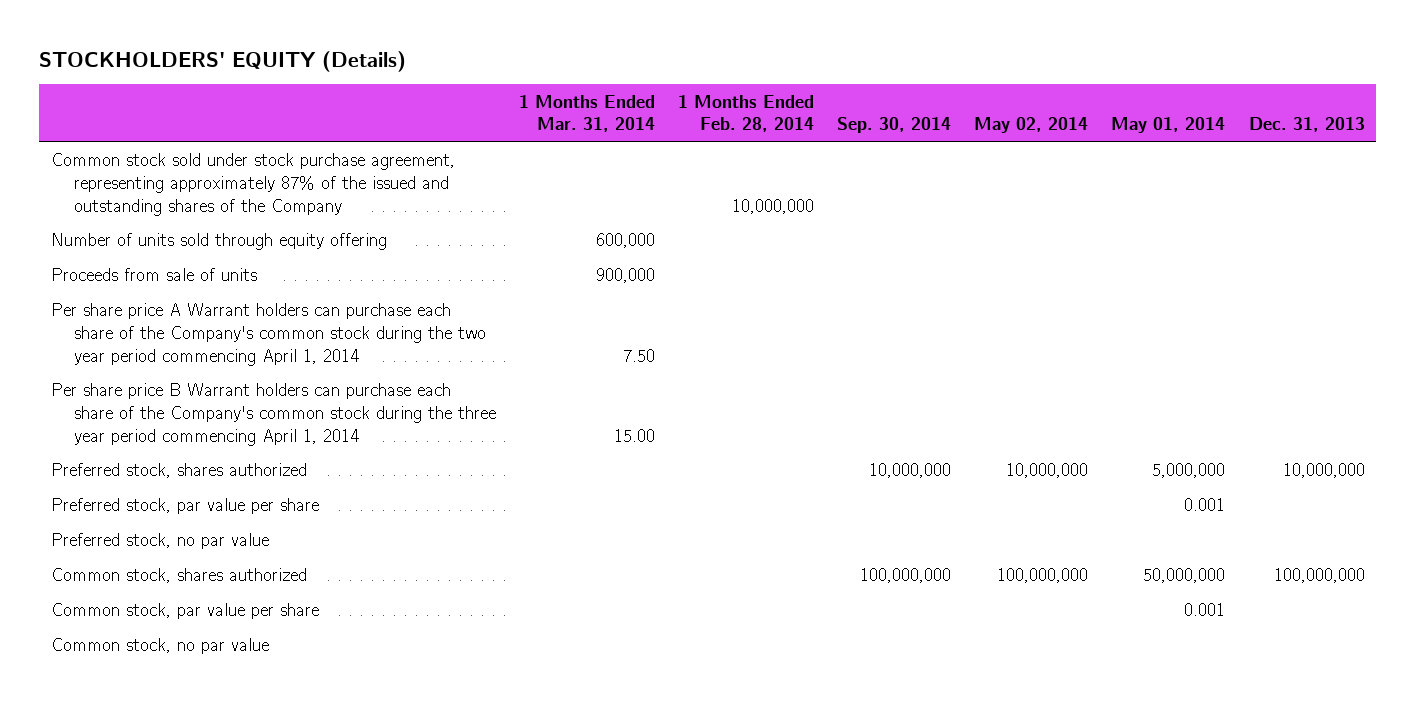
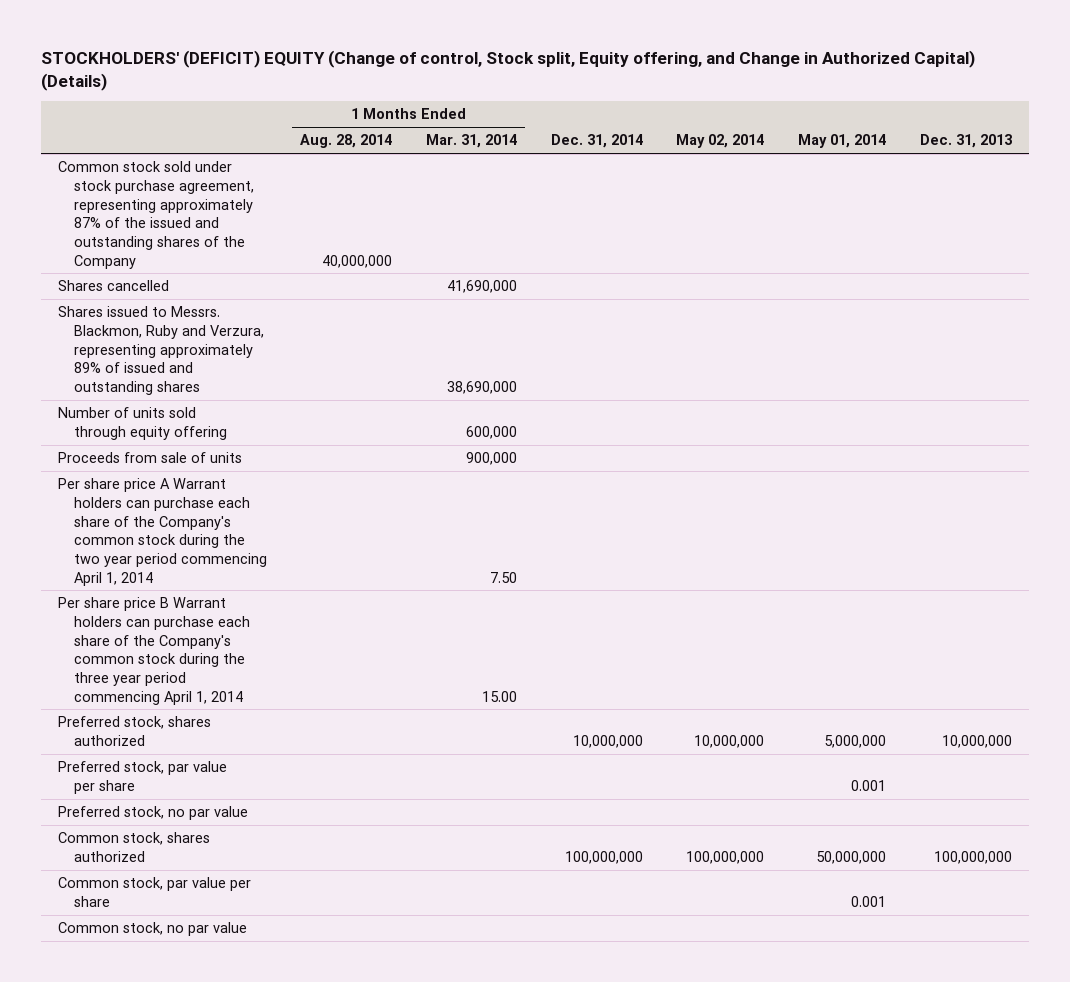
[39,50,407,72] STOCKHOLDERS' EQUITY (Details) -> [41,49,976,91] STOCKHOLDERS' (DEFICIT) EQUITY (Change of control, Stock split, Equity offering, and Change in Authorized Capital) (Details)
[677,94,814,133] 1 Months Ended Feb. 28, 2014 -> none
[837,117,952,134] Sep. 30, 2014 -> none
none -> [300,134,393,149] Aug. 28, 2014
none -> [550,134,643,149] Dec. 31, 2014
none -> [58,280,170,292] Shares cancelled
none -> [58,306,264,395] Shares issued to Messrs. Blackmon, Ruby and Verzura, representing approximately 89% of issued and outstanding shares

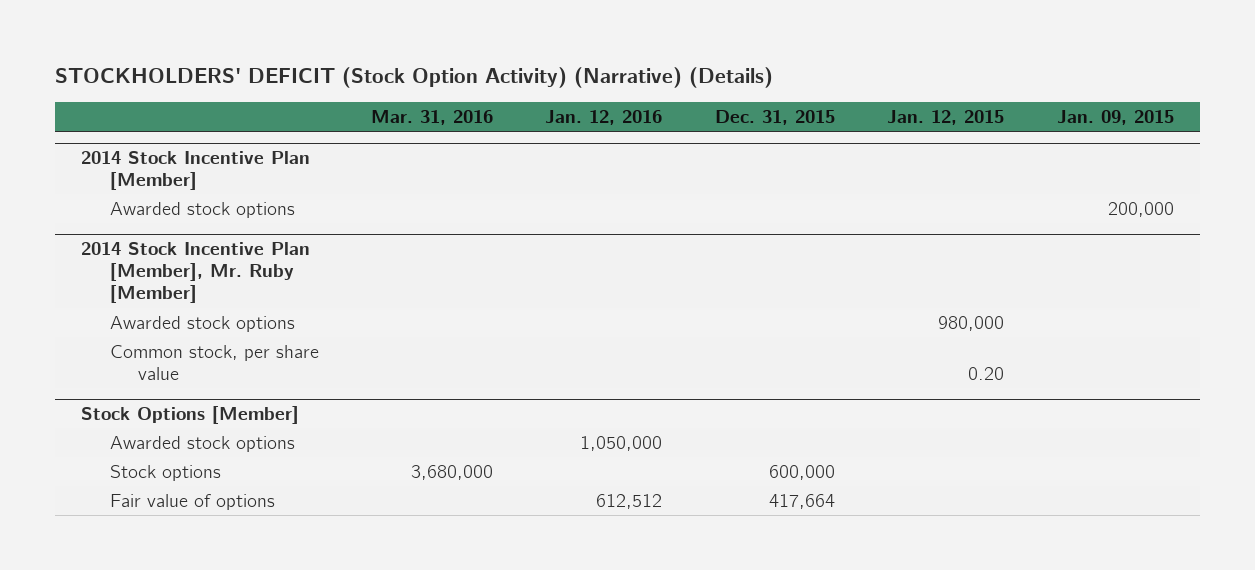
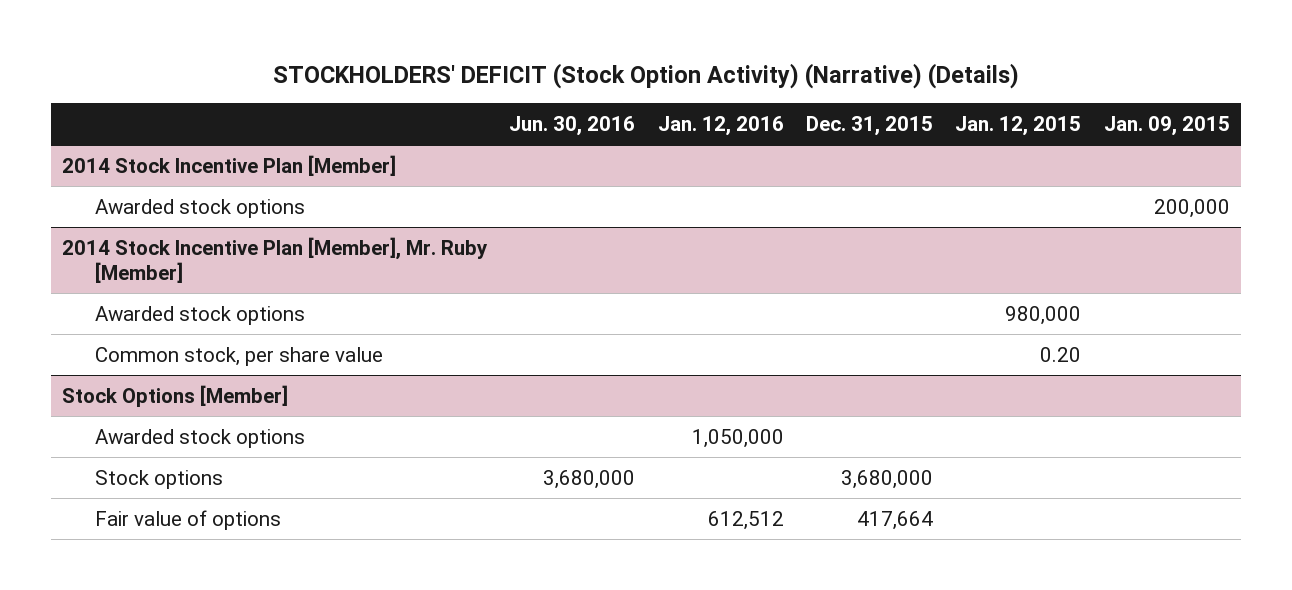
[371,109,494,125] Mar. 31, 2016 -> none
none -> [509,116,636,137] Jun. 30, 2016
[768,464,835,480] 600,000 -> [841,469,934,489] 3,680,000

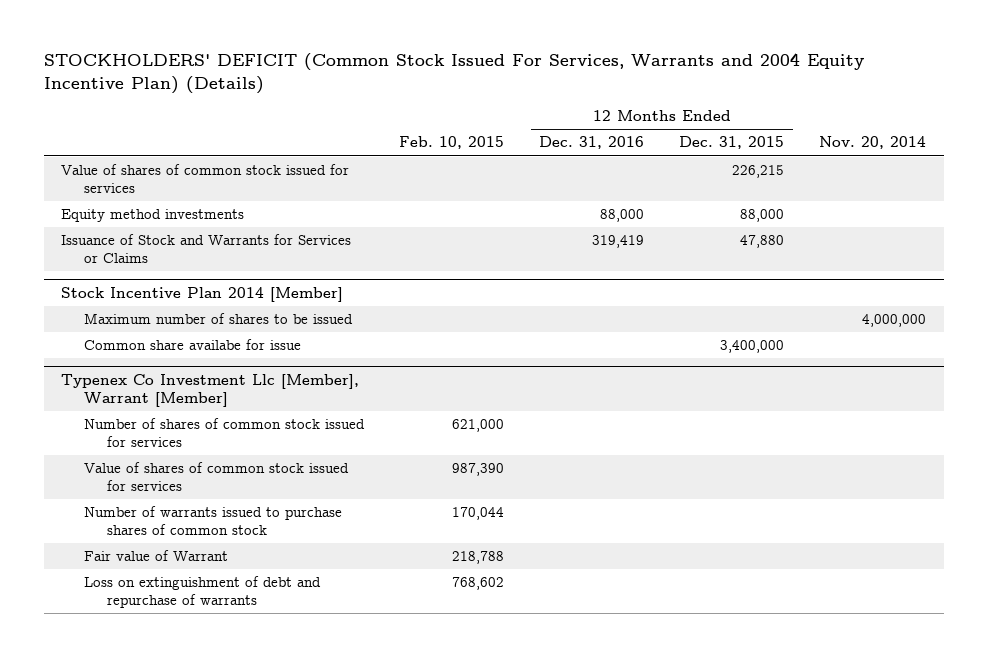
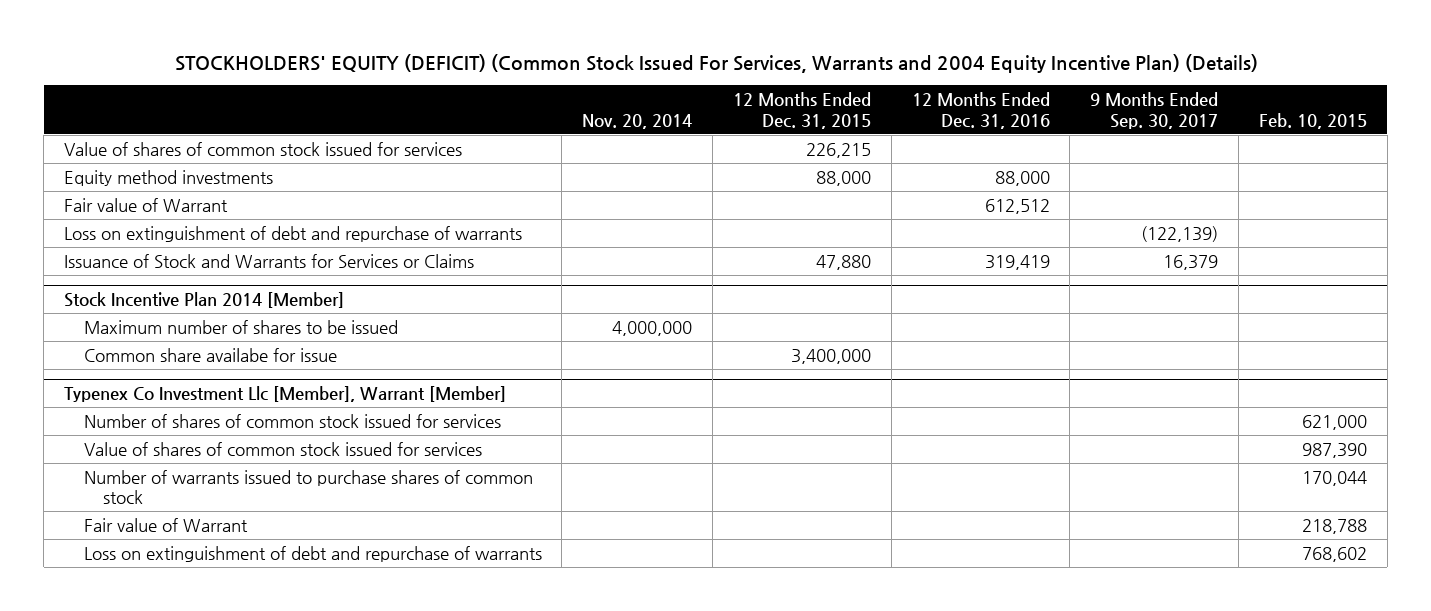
[43,53,864,94] STOCKHOLDERS' DEFICIT (Common Stock Issued For Services, Warrants and 2004 Equity Incentive Plan) (Details) -> [174,54,1258,74] STOCKHOLDERS' EQUITY (DEFICIT) (Common Stock Issued For Services, Warrants and 2004 Equity Incentive Plan) (Details)
none -> [1090,91,1219,129] 9 Months Ended Sep. 30, 2017
none -> [64,197,229,212] Fair value of Warrant
none -> [64,225,523,242] Loss on extinguishment of debt and repurchase of warrants

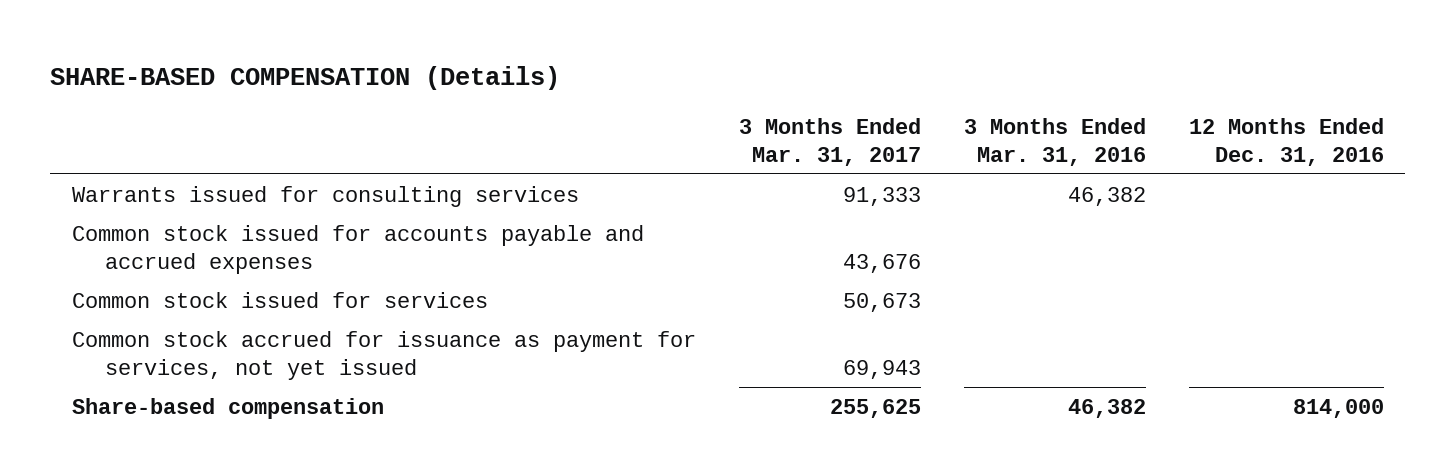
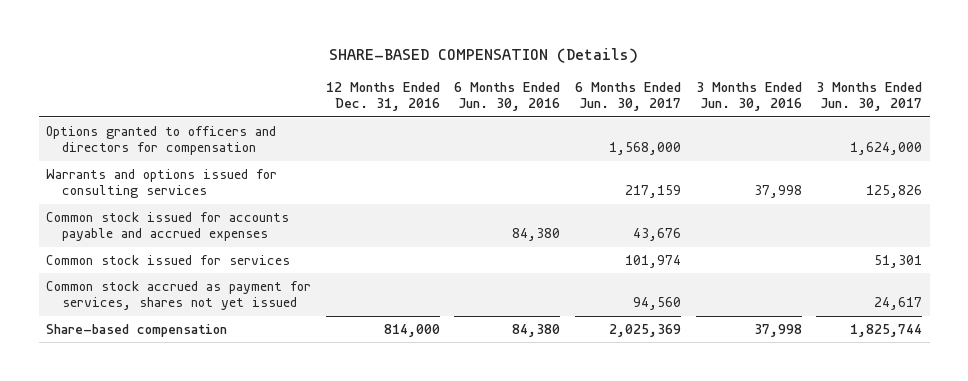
[738,117,921,166] 3 Months Ended Mar. 31, 2017 -> none
[963,117,1146,166] 3 Months Ended Mar. 31, 2016 -> none
none -> [454,82,561,112] 6 Months Ended Jun. 30, 2016
none -> [575,82,682,112] 6 Months Ended Jun. 30, 2017
none -> [695,82,802,112] 3 Months Ended Jun. 30, 2016
none -> [816,82,923,112] 3 Months Ended Jun. 30, 2017
none -> [45,126,276,156] Options granted to officers and directors for compensation
[71,186,579,208] Warrants issued for consulting services -> [45,169,277,199] Warrants and options issued for consulting services
[71,331,696,380] Common stock accrued for issuance as payment for services, not yet issued -> [45,281,311,311] Common stock accrued as payment for services, shares not yet issued

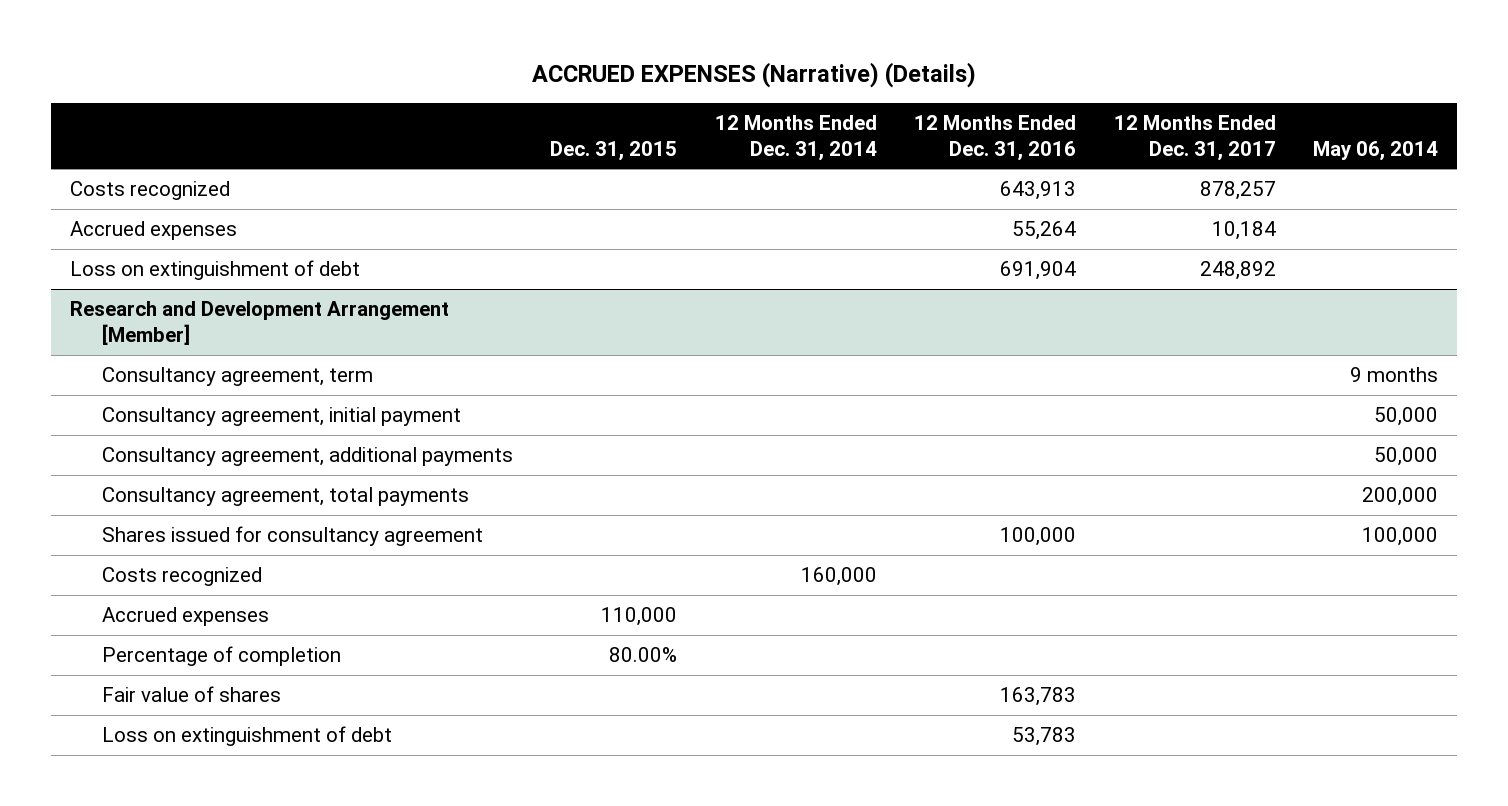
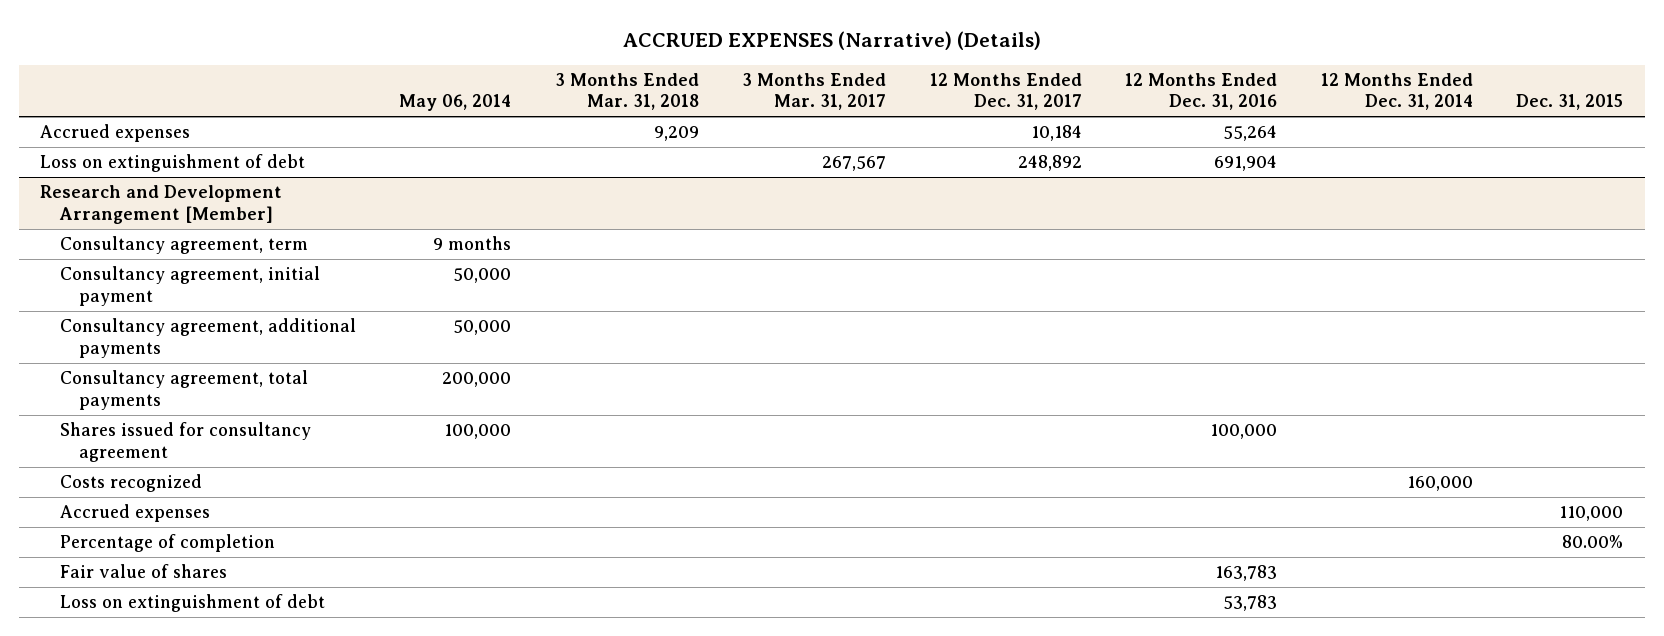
none -> [554,72,699,111] 3 Months Ended Mar. 31, 2018
none -> [742,72,887,111] 3 Months Ended Mar. 31, 2017
[69,181,230,201] Costs recognized -> none

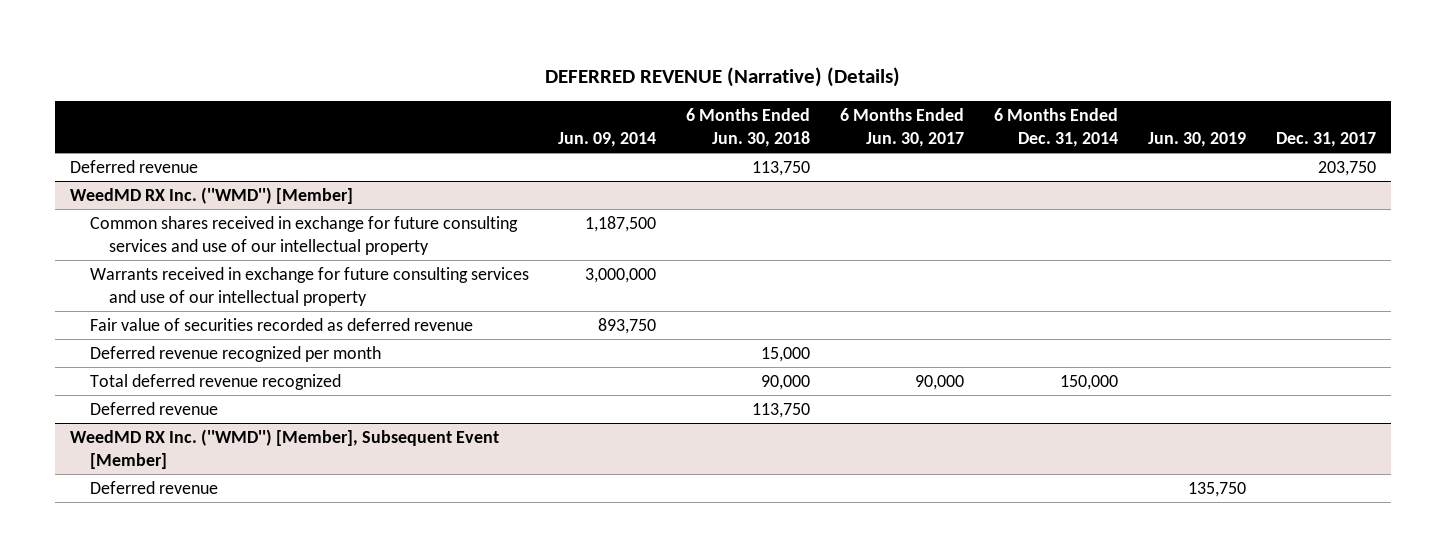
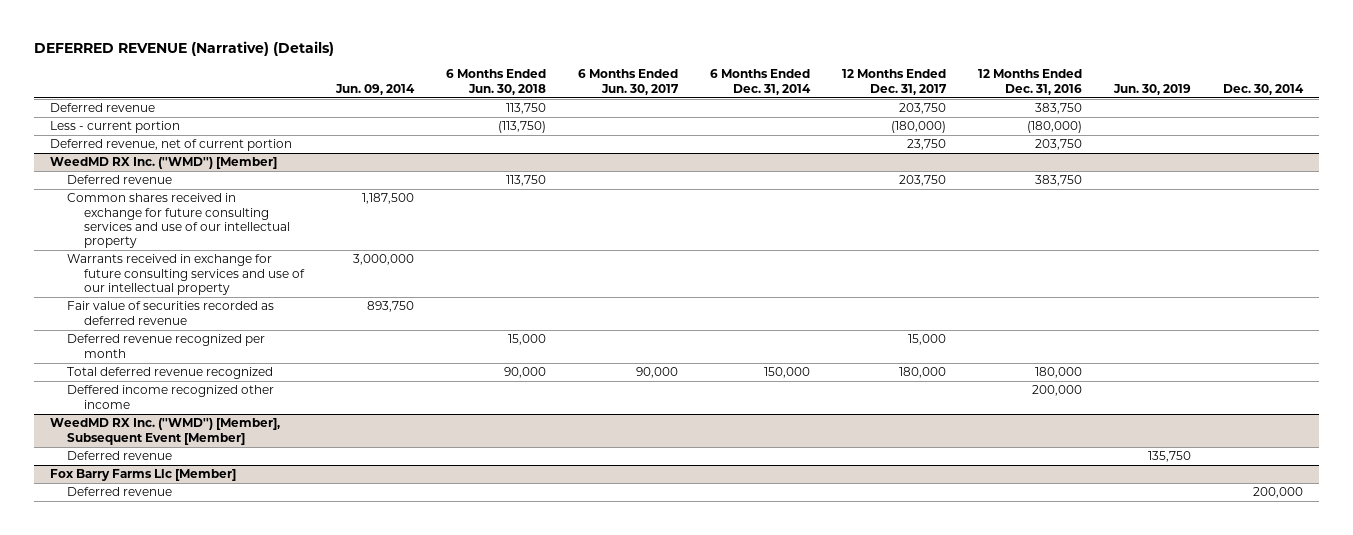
[1275,132,1376,148] Dec. 31, 2017 -> none
none -> [841,69,947,95] 12 Months Ended Dec. 31, 2017
none -> [977,69,1082,95] 12 Months Ended Dec. 31, 2016
none -> [1223,83,1305,95] Dec. 30, 2014
none -> [49,121,180,134] Less - current portion
none -> [49,139,292,152] Deferred revenue, net of current portion
[89,401,218,415] Deferred revenue -> [66,175,172,185] Deferred revenue
none -> [66,385,274,409] Deffered income recognized other income
none -> [49,469,236,482] Fox Barry Farms Llc [Member]
none -> [66,487,172,497] Deferred revenue

